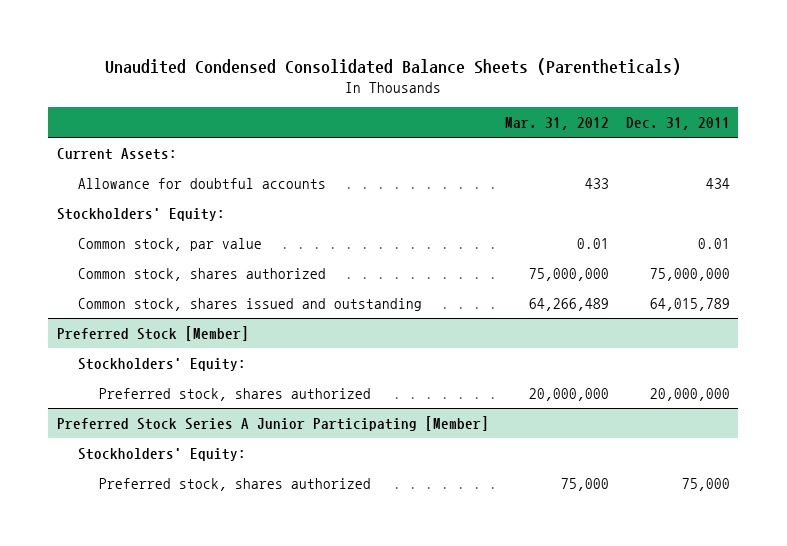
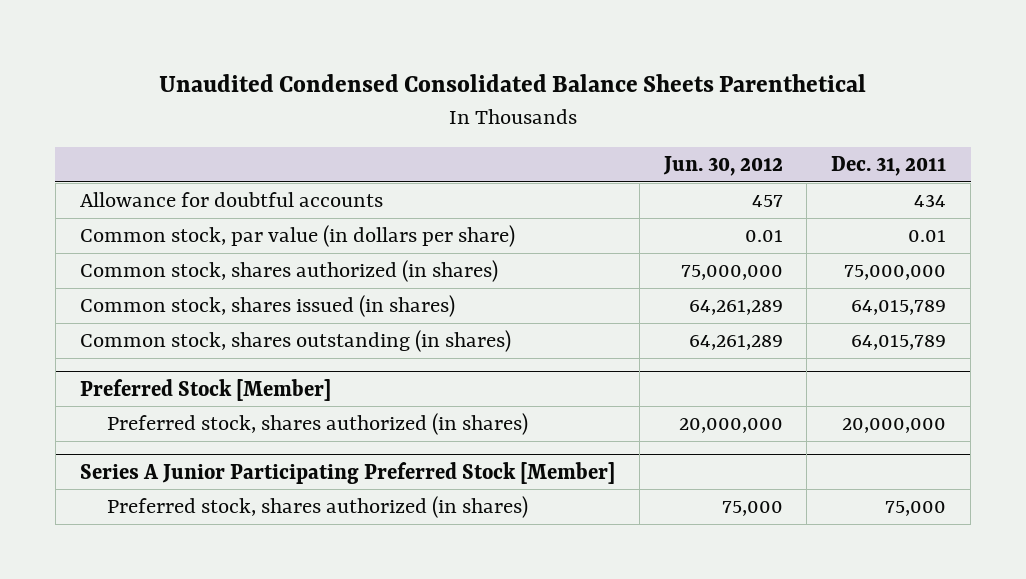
[105,57,682,75] Unaudited Condensed Consolidated Balance Sheets (Parentheticals) -> [159,73,867,92] Unaudited Condensed Consolidated Balance Sheets Parenthetical
[505,116,610,130] Mar. 31, 2012 -> none
none -> [662,156,783,177] Jun. 30, 2012
[56,147,177,160] Current Assets: -> none
[56,207,225,221] Stockholders' Equity: -> none
[77,237,262,251] Common stock, par value -> [79,224,515,247] Common stock, par value (in dollars per share)
[77,267,326,281] Common stock, shares authorized -> [79,259,498,282] Common stock, shares authorized (in shares)
[77,297,422,311] Common stock, shares issued and outstanding -> [79,294,455,317] Common stock, shares issued (in shares)
none -> [79,329,511,352] Common stock, shares outstanding (in shares)
[77,357,246,371] Stockholders' Equity: -> none
[77,447,246,461] Stockholders' Equity: -> none
[99,387,372,401] Preferred stock, shares authorized -> [106,412,528,435] Preferred stock, shares authorized (in shares)
[56,415,489,431] Preferred Stock Series A Junior Participating [Member] -> [79,461,615,484] Series A Junior Participating Preferred Stock [Member]
[99,477,372,491] Preferred stock, shares authorized -> [106,495,528,518] Preferred stock, shares authorized (in shares)

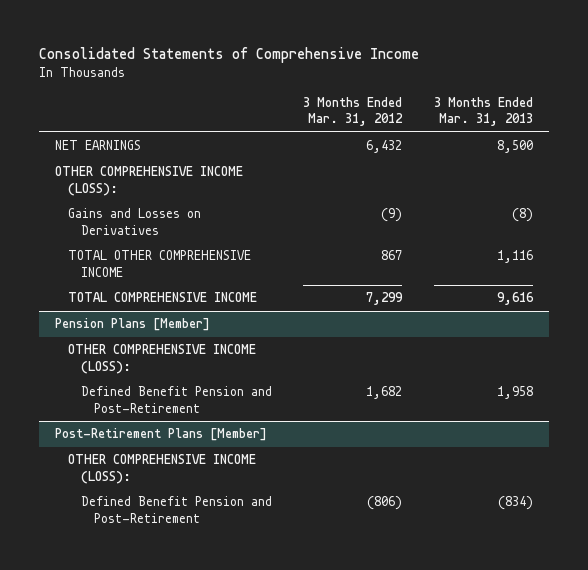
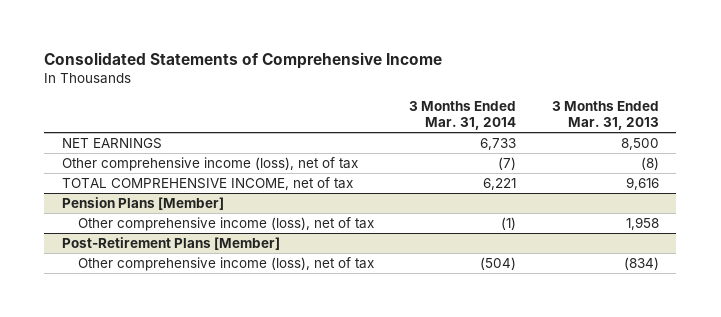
[303,96,404,127] 3 Months Ended Mar. 31, 2012 -> none
none -> [409,101,517,131] 3 Months Ended Mar. 31, 2014
[55,166,244,196] OTHER COMPREHENSIVE INCOME (LOSS): -> none
[68,250,252,277] TOTAL OTHER COMPREHENSIVE INCOME -> none
[68,208,202,235] Gains and Losses on Derivatives -> [61,156,358,171] Other comprehensive income (loss), net of tax
[68,292,258,303] TOTAL COMPREHENSIVE INCOME -> [61,176,353,190] TOTAL COMPREHENSIVE INCOME, net of tax
[68,344,257,374] OTHER COMPREHENSIVE INCOME (LOSS): -> none
[80,386,272,413] Defined Benefit Pension and Post-Retirement -> [77,216,374,231] Other comprehensive income (loss), net of tax
[68,454,257,484] OTHER COMPREHENSIVE INCOME (LOSS): -> none
[80,496,272,523] Defined Benefit Pension and Post-Retirement -> [77,256,374,271] Other comprehensive income (loss), net of tax

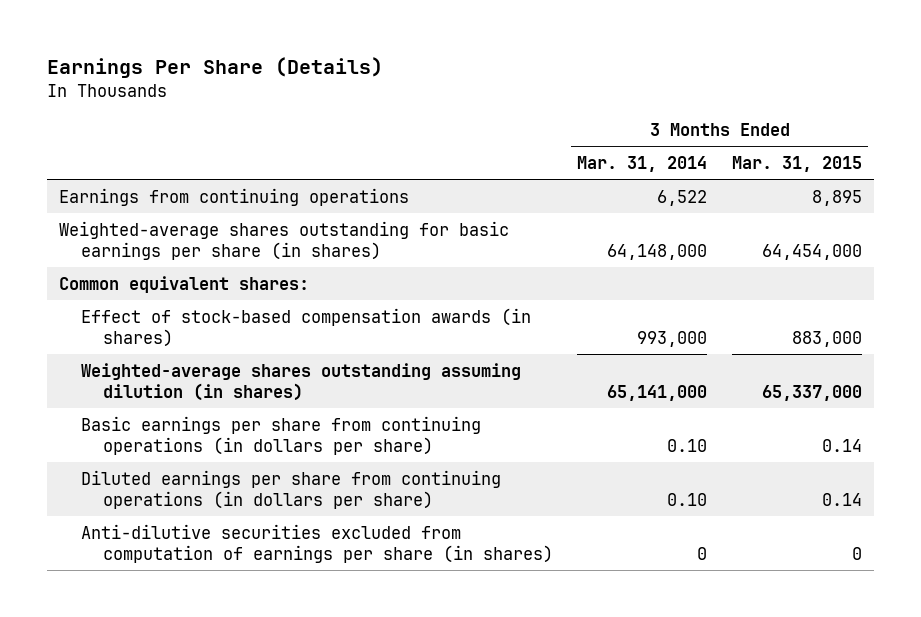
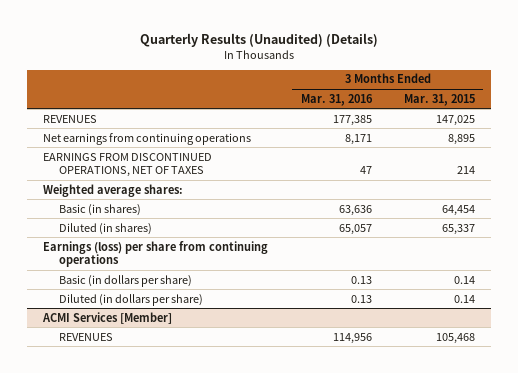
[47,56,384,78] Earnings Per Share (Details) -> [140,32,379,47] Quarterly Results (Unaudited) (Details)
[577,156,708,173] Mar. 31, 2014 -> none
none -> [300,93,373,106] Mar. 31, 2016
[59,275,310,293] Common equivalent shares: -> none
[81,307,532,347] Effect of stock-based compensation awards (in shares) -> none
[81,523,553,563] Anti-dilutive securities excluded from computation of earnings per share (in shares) -> none
none -> [43,114,98,123] REVENUES
[59,187,410,206] Earnings from continuing operations -> [43,132,252,145] Net earnings from continuing operations
none -> [43,152,213,178] EARNINGS FROM DISCONTINUED OPERATIONS, NET OF TAXES
none -> [43,183,184,197] Weighted average shares:
[59,220,510,260] Weighted-average shares outstanding for basic earnings per share (in shares) -> [59,203,142,216] Basic (in shares)
[761,243,862,260] 64,454,000 -> [441,204,475,216] 64,454
[81,362,522,401] Weighted-average shares outstanding assuming dilution (in shares) -> [59,222,153,235] Diluted (in shares)
[761,384,862,401] 65,337,000 -> [441,223,475,235] 65,337
none -> [43,240,269,268] Earnings (loss) per share from continuing operations
[81,415,482,455] Basic earnings per share from continuing operations (in dollars per share) -> [59,274,193,287] Basic (in dollars per share)
[81,469,502,509] Diluted earnings per share from continuing operations (in dollars per share) -> [59,293,204,306] Diluted (in dollars per share)
none -> [42,311,173,324] ACMI Services [Member]
none -> [59,332,114,341] REVENUES

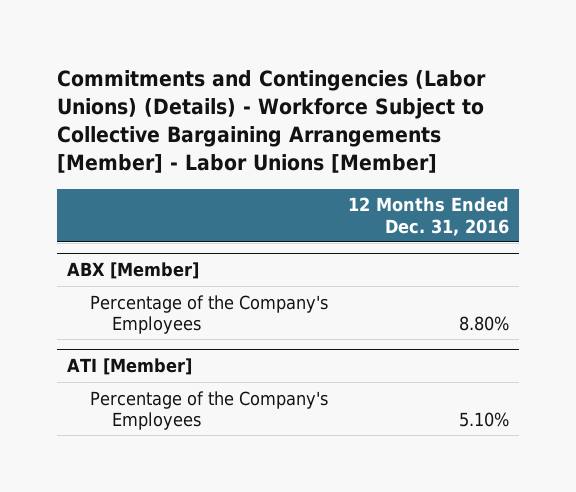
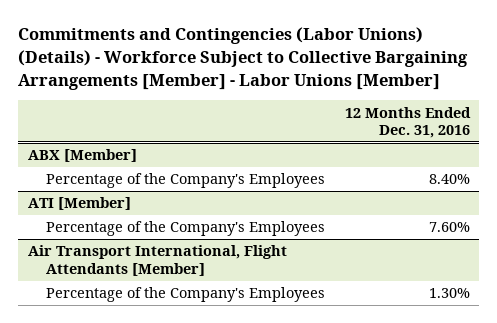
[458,315,509,331] 8.80% -> [428,174,470,185] 8.40%
[458,411,509,427] 5.10% -> [428,222,470,233] 7.60%
none -> [27,245,287,276] Air Transport International, Flight Attendants [Member]
none -> [46,287,326,303] Percentage of the Company's Employees

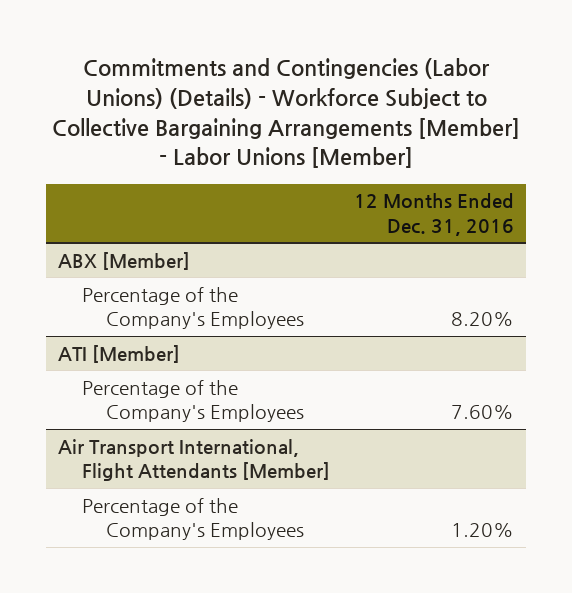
[428,174,470,185] 8.40% -> [450,312,514,327] 8.20%
[428,288,470,299] 1.30% -> [450,523,514,538] 1.20%

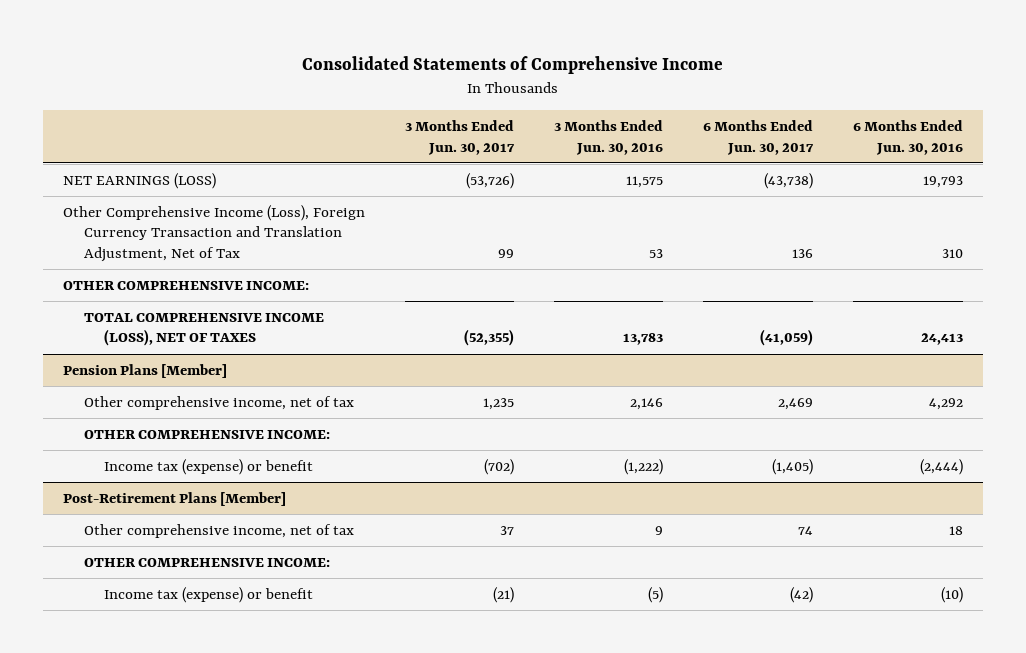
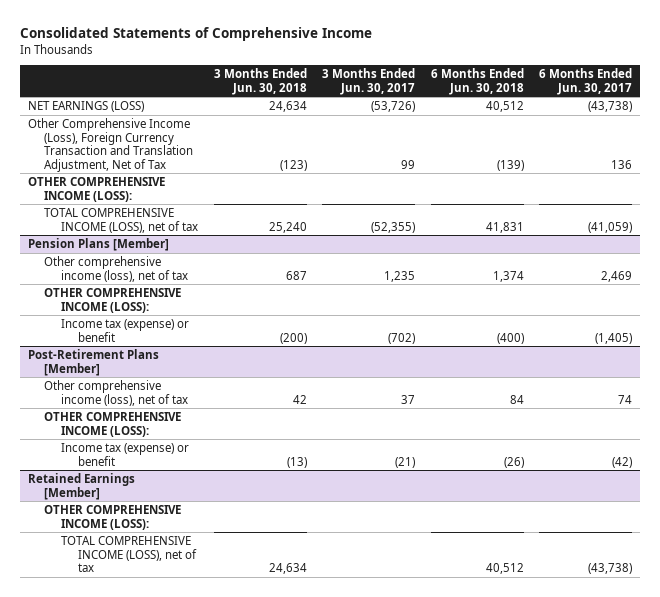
[554,120,664,155] 3 Months Ended Jun. 30, 2016 -> none
[852,120,963,155] 6 Months Ended Jun. 30, 2016 -> none
none -> [213,68,307,95] 3 Months Ended Jun. 30, 2018
none -> [430,68,524,95] 6 Months Ended Jun. 30, 2018
[63,280,310,290] OTHER COMPREHENSIVE INCOME: -> [27,177,165,202] OTHER COMPREHENSIVE INCOME (LOSS):
[83,312,324,347] TOTAL COMPREHENSIVE INCOME (LOSS), NET OF TAXES -> [44,208,199,233] TOTAL COMPREHENSIVE INCOME (LOSS), net of tax
[83,395,354,410] Other comprehensive income, net of tax -> [44,256,189,282] Other comprehensive income (loss), net of tax
[83,429,330,439] OTHER COMPREHENSIVE INCOME: -> [44,288,182,313] OTHER COMPREHENSIVE INCOME (LOSS):
[83,523,354,538] Other comprehensive income, net of tax -> [44,380,189,406] Other comprehensive income (loss), net of tax
[83,557,330,567] OTHER COMPREHENSIVE INCOME: -> [44,412,182,437] OTHER COMPREHENSIVE INCOME (LOSS):
none -> [27,473,135,500] Retained Earnings [Member]
none -> [44,505,182,530] OTHER COMPREHENSIVE INCOME (LOSS):
none -> [61,536,197,573] TOTAL COMPREHENSIVE INCOME (LOSS), net of tax

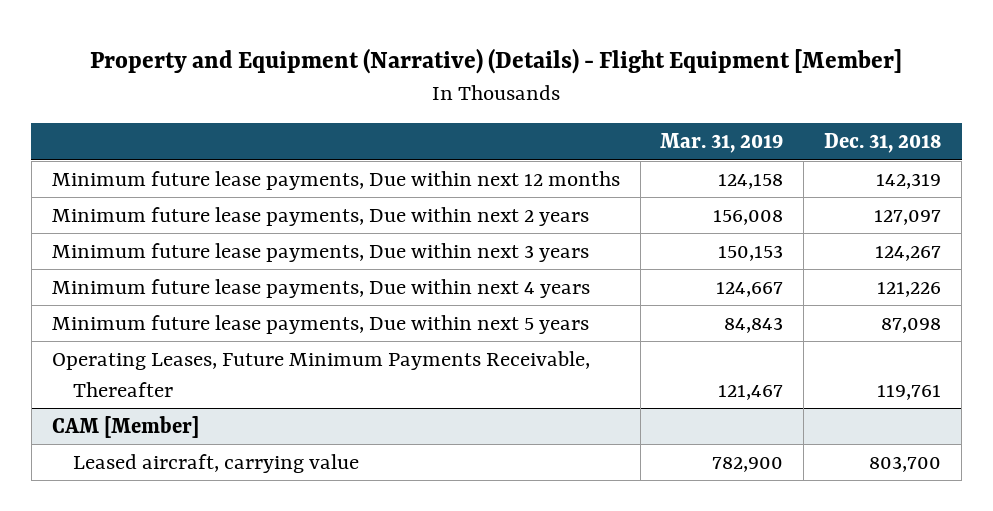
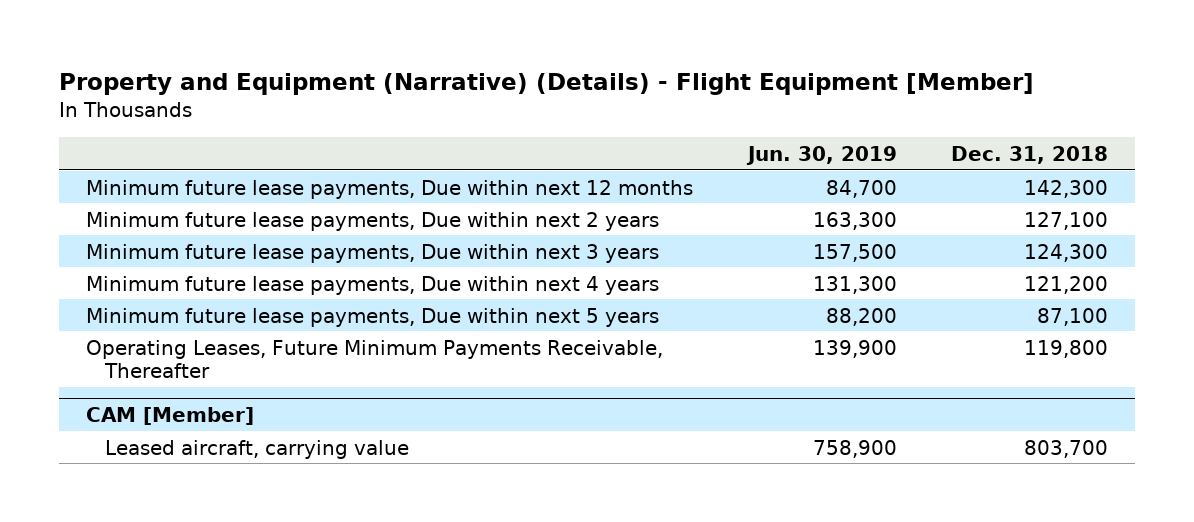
[660,133,784,154] Mar. 31, 2019 -> none
none -> [745,145,897,165] Jun. 30, 2019
[876,172,942,189] 142,319 -> [1024,179,1109,198] 142,300
[874,209,942,225] 127,097 -> [1024,211,1109,230] 127,100
[875,245,942,261] 124,267 -> [1024,243,1109,262] 124,300
[877,281,942,297] 121,226 -> [1024,275,1109,294] 121,200
[881,317,942,333] 87,098 -> [1037,307,1109,326] 87,100
[877,384,942,400] 119,761 -> [1024,339,1109,358] 119,800

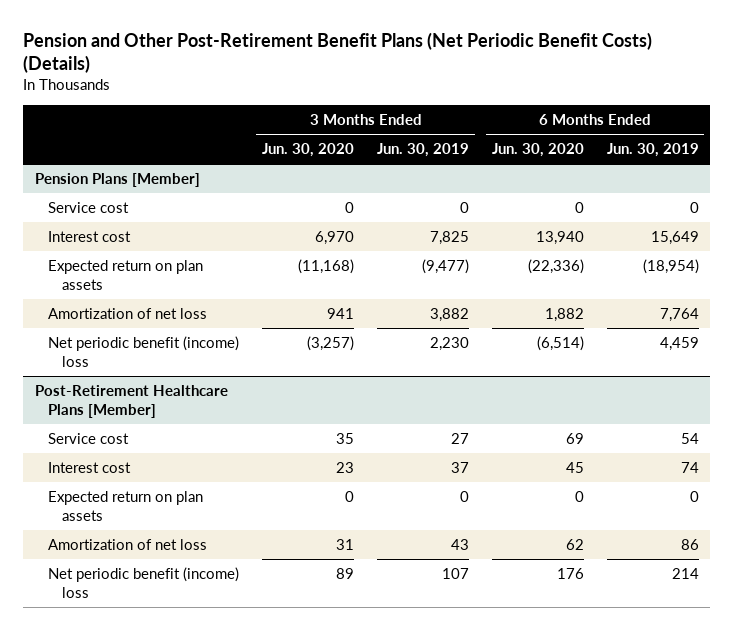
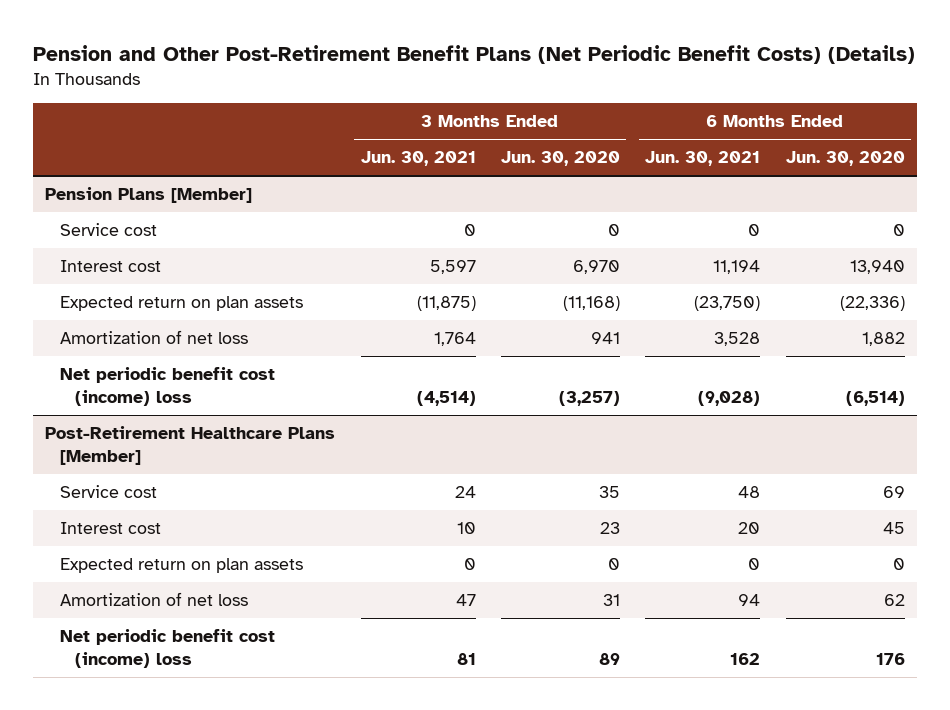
[376,142,469,157] Jun. 30, 2019 -> none
[606,142,699,157] Jun. 30, 2019 -> none
none -> [360,151,476,167] Jun. 30, 2021
none -> [645,151,761,167] Jun. 30, 2021
[48,335,240,367] Net periodic benefit (income) loss -> [59,367,275,407] Net periodic benefit cost (income) loss
[48,566,240,598] Net periodic benefit (income) loss -> [59,629,275,669] Net periodic benefit cost (income) loss

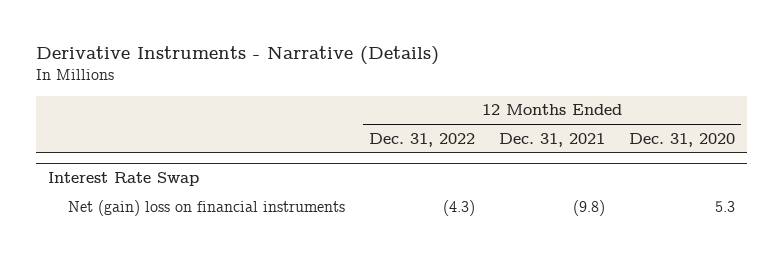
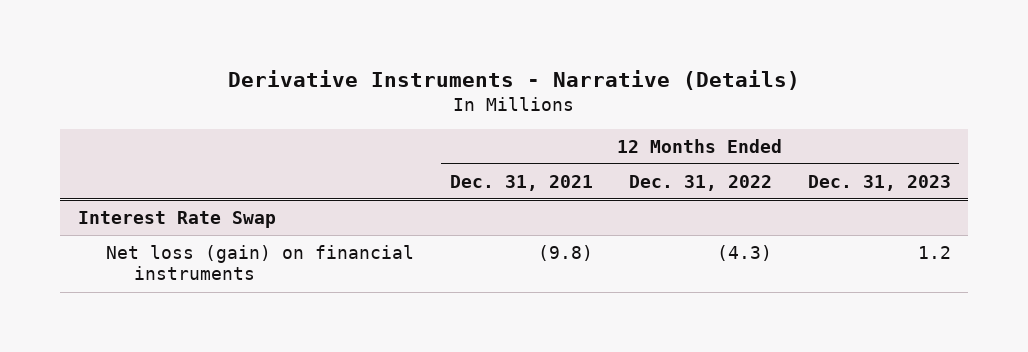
[629,132,736,147] Dec. 31, 2020 -> none
none -> [807,174,951,191] Dec. 31, 2023
[68,199,346,216] Net (gain) loss on financial instruments -> [105,245,414,281] Net loss (gain) on financial instruments

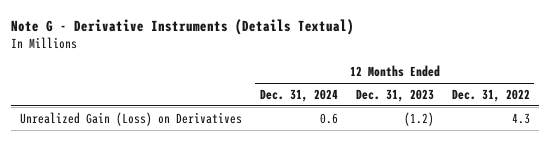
[228,70,801,91] Derivative Instruments - Narrative (Details) -> [10,18,354,35] Note G - Derivative Instruments (Details Textual)
[449,174,593,191] Dec. 31, 2021 -> none
none -> [259,88,338,102] Dec. 31, 2024
[77,211,276,229] Interest Rate Swap -> none
[105,245,414,281] Net loss (gain) on financial instruments -> [19,111,242,126] Unrealized Gain (Loss) on Derivatives
[716,245,772,262] (4.3) -> [511,112,530,124] 4.3
[917,246,951,260] 1.2 -> [403,111,434,126] (1.2)

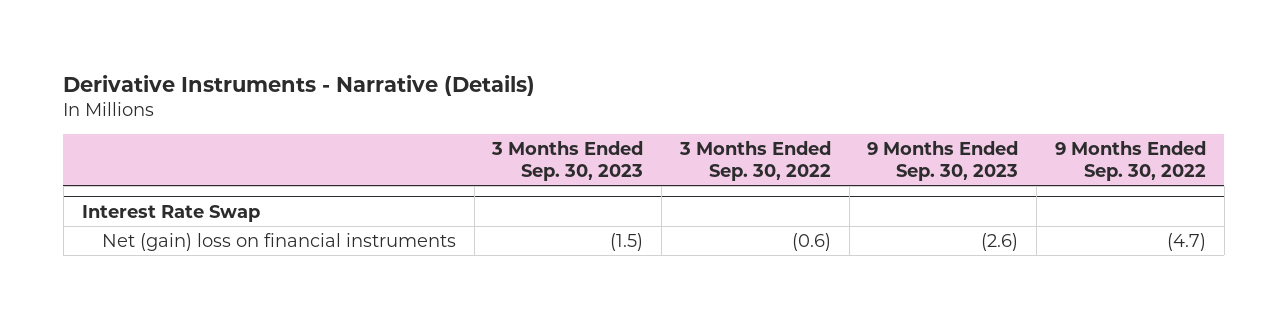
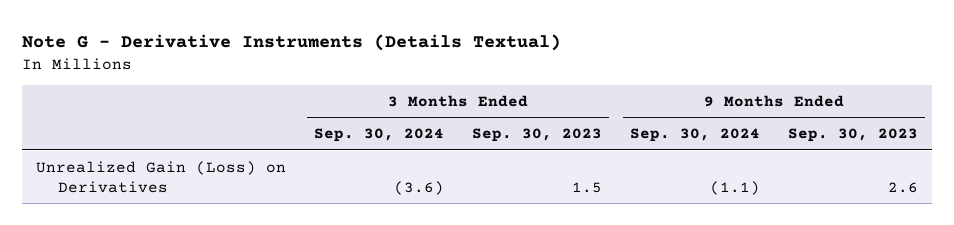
[63,74,536,96] Derivative Instruments - Narrative (Details) -> [22,34,562,52] Note G - Derivative Instruments (Details Textual)
[678,141,831,182] 3 Months Ended Sep. 30, 2022 -> none
[1054,141,1206,182] 9 Months Ended Sep. 30, 2022 -> none
none -> [314,128,445,143] Sep. 30, 2024
none -> [629,128,760,143] Sep. 30, 2024
[81,204,260,222] Interest Rate Swap -> none
[101,232,456,251] Net (gain) loss on financial instruments -> [36,160,287,193] Unrealized Gain (Loss) on Derivatives
[610,232,644,251] (1.5) -> [571,181,602,193] 1.5
[981,232,1019,251] (2.6) -> [887,181,918,193] 2.6

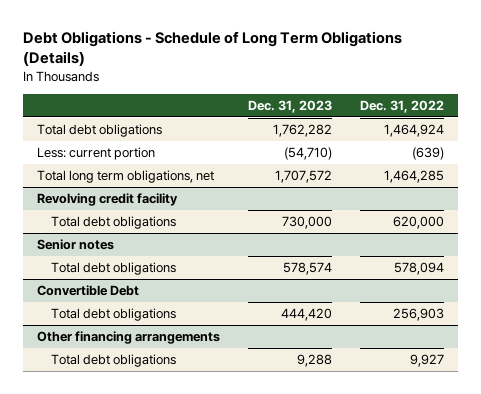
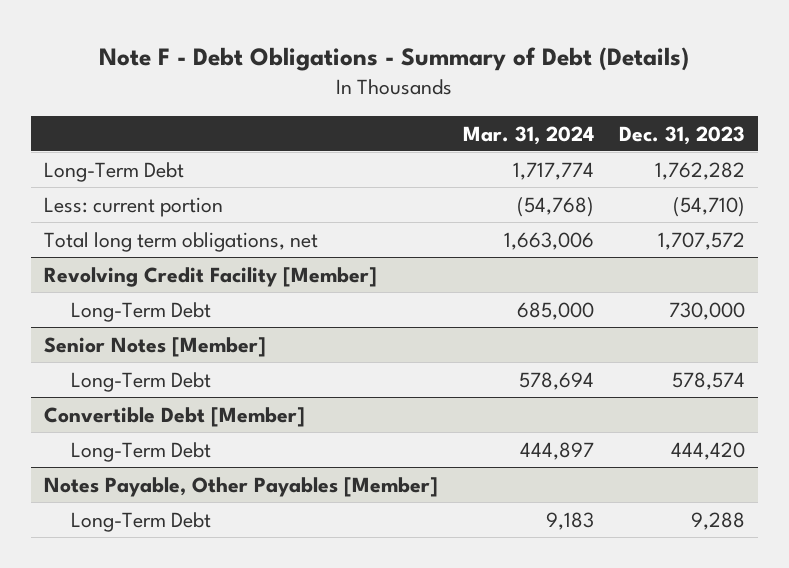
[23,31,403,67] Debt Obligations - Schedule of Long Term Obligations (Details) -> [99,47,690,72] Note F - Debt Obligations - Summary of Debt (Details)
[359,99,444,113] Dec. 31, 2022 -> none
none -> [462,125,594,145] Mar. 31, 2024
[37,124,163,138] Total debt obligations -> [43,161,184,182] Long-Term Debt
[37,193,179,207] Revolving credit facility -> [43,266,377,287] Revolving Credit Facility [Member]
[51,216,177,230] Total debt obligations -> [70,301,211,322] Long-Term Debt
[37,239,115,251] Senior notes -> [43,336,266,357] Senior Notes [Member]
[51,262,177,276] Total debt obligations -> [70,371,211,392] Long-Term Debt
[37,285,140,297] Convertible Debt -> [43,406,305,427] Convertible Debt [Member]
[51,308,177,322] Total debt obligations -> [70,441,211,462] Long-Term Debt
[37,331,221,345] Other financing arrangements -> [43,476,438,497] Notes Payable, Other Payables [Member]
[51,354,177,368] Total debt obligations -> [70,511,211,532] Long-Term Debt

